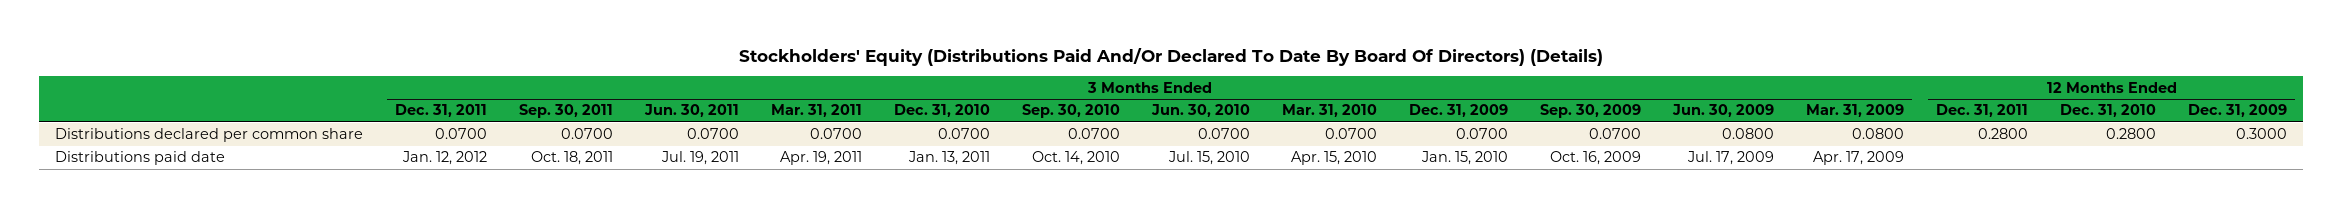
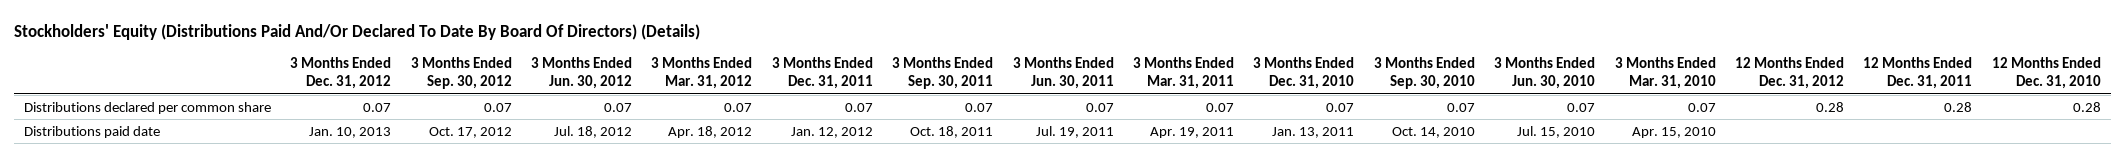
[1409,104,1509,118] Dec. 31, 2009 -> none
[1540,104,1642,119] Sep. 30, 2009 -> none
[1672,104,1775,118] Jun. 30, 2009 -> none
[1806,104,1905,118] Mar. 31, 2009 -> none
[2188,104,2288,118] Dec. 31, 2009 -> none
none -> [290,56,392,90] 3 Months Ended Dec. 31, 2012
none -> [410,56,512,90] 3 Months Ended Sep. 30, 2012
none -> [530,56,632,90] 3 Months Ended Jun. 30, 2012
none -> [651,56,753,90] 3 Months Ended Mar. 31, 2012
none -> [1735,56,1845,90] 12 Months Ended Dec. 31, 2012
[435,128,488,140] 0.0700 -> [844,102,873,112] 0.07
[561,128,614,140] 0.0700 -> [965,102,994,112] 0.07
[687,128,740,140] 0.0700 -> [1085,102,1114,112] 0.07
[810,128,863,140] 0.0700 -> [1206,102,1235,112] 0.07
[938,128,991,140] 0.0700 -> [1326,102,1355,112] 0.07
[1068,128,1121,140] 0.0700 -> [1446,102,1475,112] 0.07
[1198,128,1251,140] 0.0700 -> [1567,102,1596,112] 0.07
[1325,128,1378,140] 0.0700 -> [1687,102,1716,112] 0.07
[1978,128,2029,140] 0.2800 -> [1944,101,1973,112] 0.28
[2106,128,2157,140] 0.2800 -> [2072,101,2101,112] 0.28

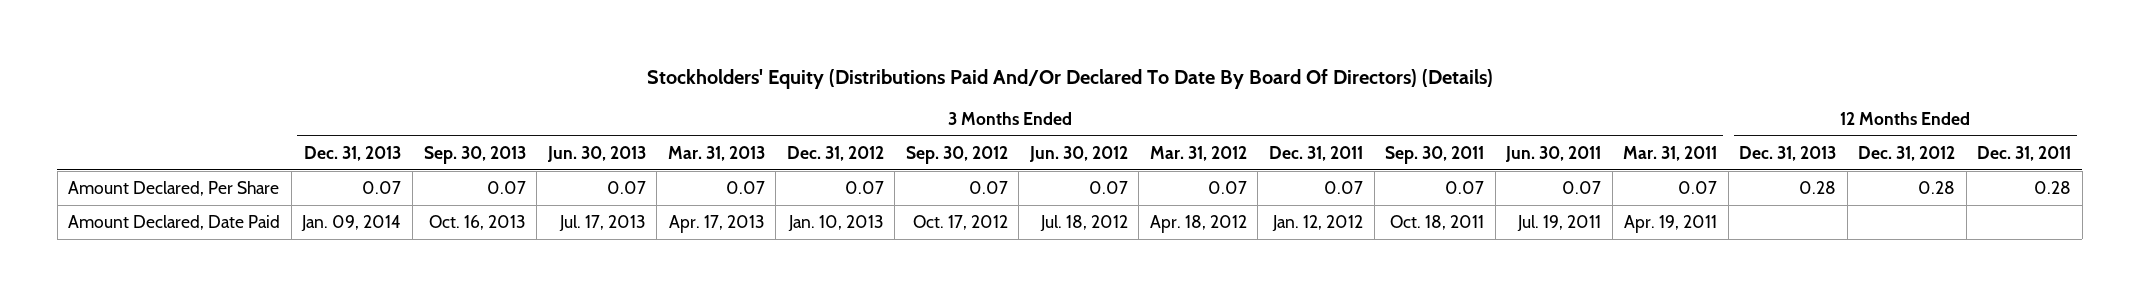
[1253,56,1355,90] 3 Months Ended Dec. 31, 2010 -> none
[1373,56,1475,90] 3 Months Ended Sep. 30, 2010 -> none
[1494,56,1596,90] 3 Months Ended Jun. 30, 2010 -> none
[1614,56,1716,90] 3 Months Ended Mar. 31, 2010 -> none
[1991,56,2101,90] 12 Months Ended Dec. 31, 2010 -> none
none -> [304,145,402,161] Dec. 31, 2013
none -> [423,145,526,164] Sep. 30, 2013
none -> [546,145,646,162] Jun. 30, 2013
none -> [667,145,765,161] Mar. 31, 2013
none -> [1739,145,1837,161] Dec. 31, 2013
[23,101,271,114] Distributions declared per common share -> [68,181,280,197] Amount Declared, Per Share
[23,125,160,138] Distributions paid date -> [68,215,281,231] Amount Declared, Date Paid

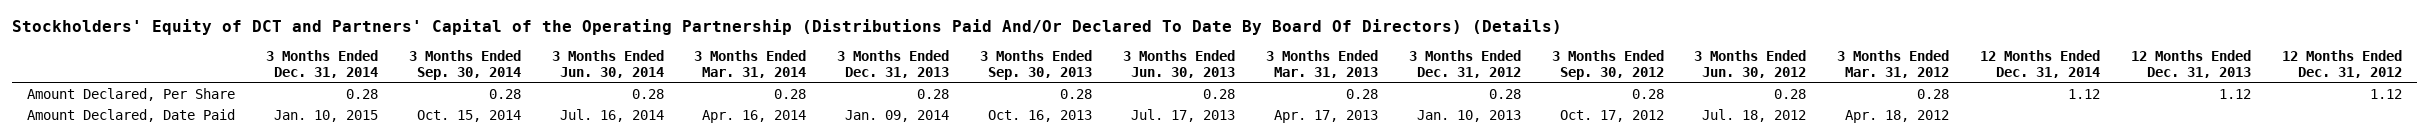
[646,69,1493,90] Stockholders' Equity (Distributions Paid And/Or Declared To Date By Board Of Directors) (Details) -> [11,19,1562,36] Stockholders' Equity of DCT and Partners' Capital of the Operating Partnership (Distributions Paid And/Or Declared To Date By Board Of Directors) (Details)
[1269,145,1364,161] Dec. 31, 2011 -> none
[1385,145,1485,164] Sep. 30, 2011 -> none
[1505,145,1602,162] Jun. 30, 2011 -> none
[1623,145,1718,161] Mar. 31, 2011 -> none
[1977,145,2072,161] Dec. 31, 2011 -> none
none -> [265,50,378,79] 3 Months Ended Dec. 31, 2014
none -> [408,50,521,81] 3 Months Ended Sep. 30, 2014
none -> [551,50,664,79] 3 Months Ended Jun. 30, 2014
none -> [694,50,807,79] 3 Months Ended Mar. 31, 2014
none -> [1980,50,2101,79] 12 Months Ended Dec. 31, 2014
[362,181,402,195] 0.07 -> [917,89,950,100] 0.28
[486,181,526,195] 0.07 -> [1060,89,1093,100] 0.28
[606,181,646,195] 0.07 -> [1202,89,1235,100] 0.28
[725,181,765,195] 0.07 -> [1345,89,1378,100] 0.28
[844,181,884,195] 0.07 -> [1488,89,1521,100] 0.28
[968,181,1008,195] 0.07 -> [1631,89,1664,100] 0.28
[1088,181,1128,195] 0.07 -> [1774,89,1807,100] 0.28
[1207,181,1247,195] 0.07 -> [1917,89,1950,100] 0.28
[1799,181,1837,195] 0.28 -> [2218,89,2251,100] 1.12
[1918,181,1956,195] 0.28 -> [2369,89,2402,100] 1.12

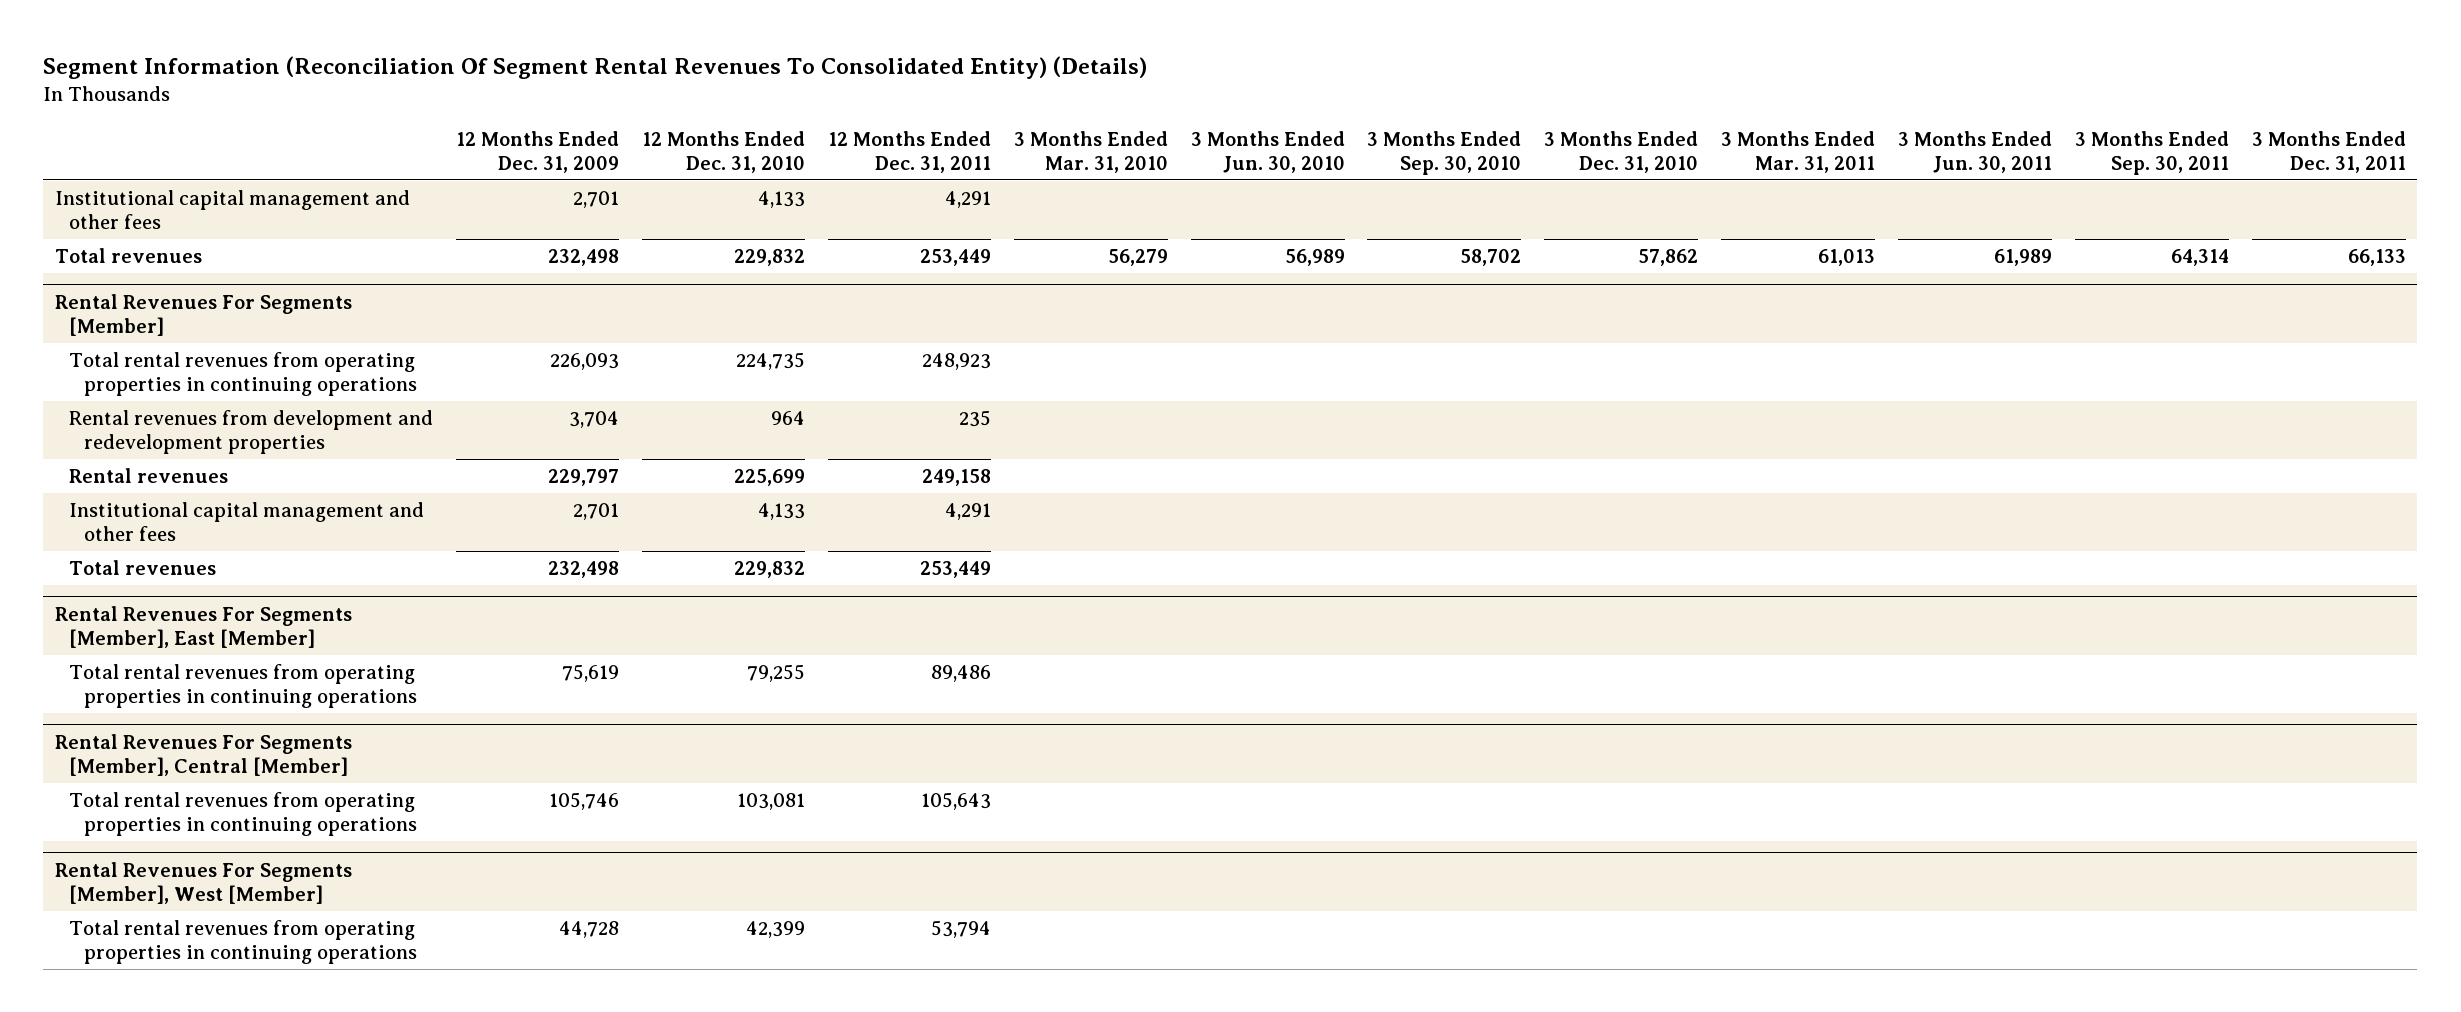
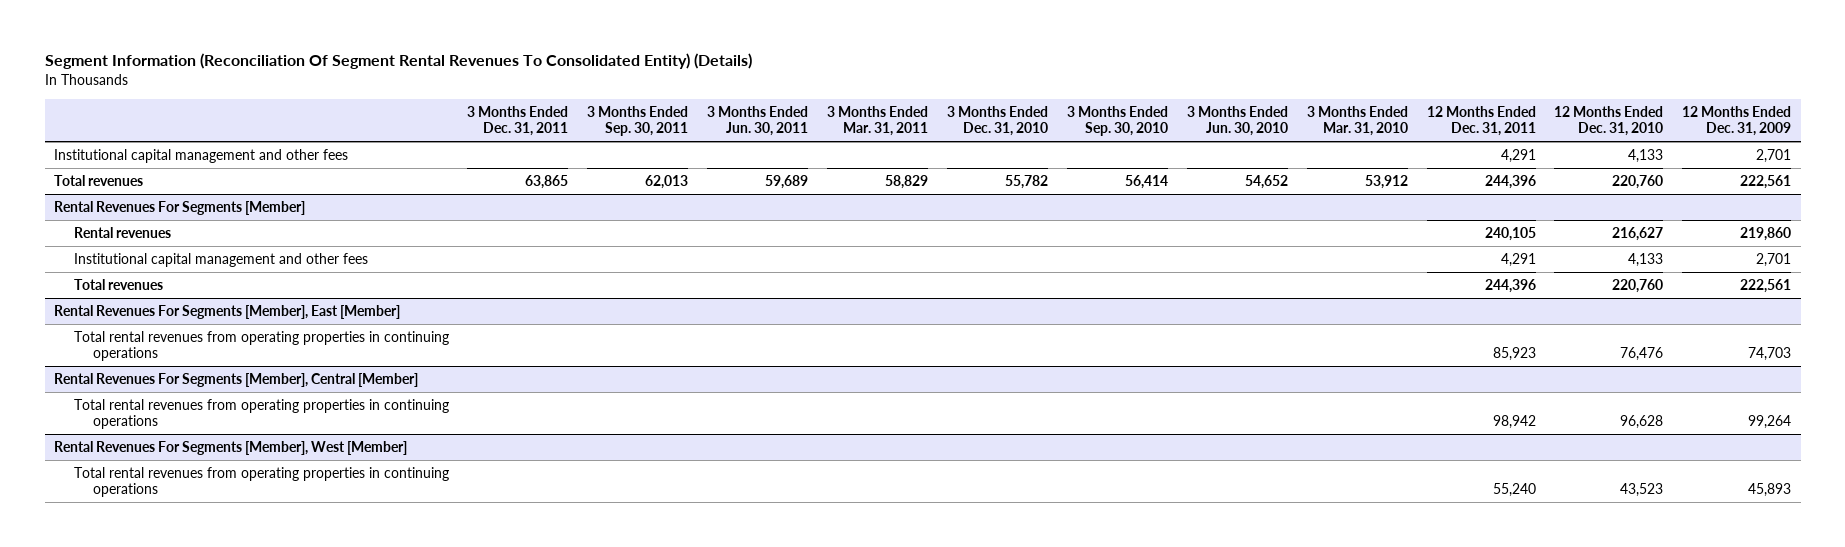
[547,249,619,267] 232,498 -> [1740,174,1792,189] 222,561
[733,249,805,267] 229,832 -> [1612,174,1664,189] 220,760
[919,249,991,267] 253,449 -> [1484,174,1536,189] 244,396
[1107,249,1168,267] 56,279 -> [1364,174,1408,189] 53,912
[1284,249,1345,267] 56,989 -> [1244,174,1288,189] 54,652
[1460,249,1522,267] 58,702 -> [1124,174,1168,189] 56,414
[1638,249,1699,267] 57,862 -> [1004,174,1048,189] 55,782
[1818,249,1876,267] 61,013 -> [885,174,929,189] 58,829
[1994,249,2053,267] 61,989 -> [765,174,809,189] 59,689
[2171,249,2230,267] 64,314 -> [645,174,689,189] 62,013
[2347,249,2406,267] 66,133 -> [525,174,569,189] 63,865
[69,352,417,396] Total rental revenues from operating properties in continuing operations -> none
[69,410,434,454] Rental revenues from development and redevelopment properties -> none
[547,469,619,487] 229,797 -> [1740,226,1792,241] 219,860
[733,469,805,487] 225,699 -> [1612,226,1664,241] 216,627
[921,469,991,487] 249,158 -> [1484,226,1536,241] 240,105
[547,561,619,579] 232,498 -> [1740,278,1792,293] 222,561
[733,561,805,579] 229,832 -> [1612,278,1664,293] 220,760
[919,561,991,579] 253,449 -> [1484,278,1536,293] 244,396
[561,664,619,683] 75,619 -> [1748,347,1792,362] 74,703
[746,664,805,683] 79,255 -> [1620,347,1664,362] 76,476
[930,665,991,683] 89,486 -> [1492,347,1536,362] 85,923
[548,792,619,811] 105,746 -> [1748,415,1792,430] 99,264
[736,793,805,811] 103,081 -> [1620,415,1664,430] 96,628
[920,792,991,811] 105,643 -> [1492,415,1536,430] 98,942
[558,921,619,939] 44,728 -> [1748,483,1792,498] 45,893
[745,921,805,939] 42,399 -> [1620,483,1664,498] 43,523
[930,920,991,939] 53,794 -> [1492,483,1536,498] 55,240

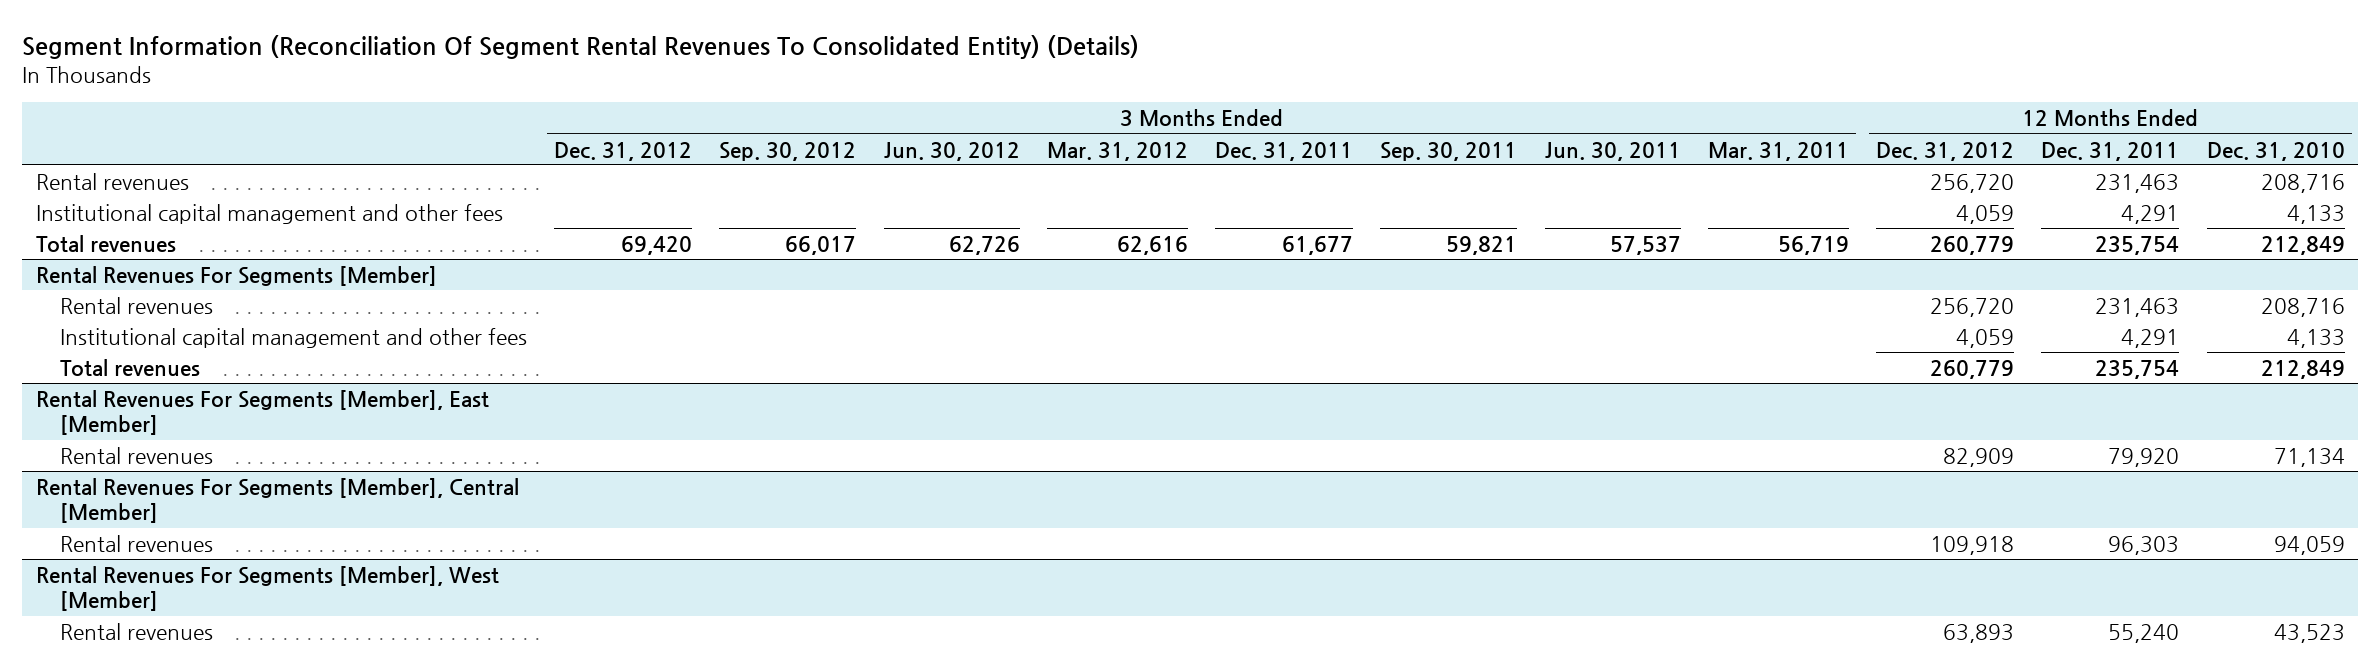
[946,105,1048,137] 3 Months Ended Dec. 31, 2010 -> none
[1066,105,1168,137] 3 Months Ended Sep. 30, 2010 -> none
[1186,105,1288,137] 3 Months Ended Jun. 30, 2010 -> none
[1306,105,1408,137] 3 Months Ended Mar. 31, 2010 -> none
[1682,105,1792,137] 12 Months Ended Dec. 31, 2009 -> none
none -> [554,141,693,161] Dec. 31, 2012
none -> [719,141,857,161] Sep. 30, 2012
none -> [883,141,1020,161] Jun. 30, 2012
none -> [1046,141,1188,161] Mar. 31, 2012
none -> [1876,141,2015,161] Dec. 31, 2012
none -> [35,172,189,190] Rental revenues
[525,174,569,189] 63,865 -> [1282,235,1354,255] 61,677
[645,174,689,189] 62,013 -> [1446,235,1518,255] 59,821
[765,174,809,189] 59,689 -> [1609,235,1681,255] 57,537
[885,174,929,189] 58,829 -> [1777,235,1849,255] 56,719
[1484,174,1536,189] 244,396 -> [2095,235,2180,255] 235,754
[1612,174,1664,189] 220,760 -> [2260,235,2345,255] 212,849
[1484,226,1536,241] 240,105 -> [2095,297,2180,317] 231,463
[1612,226,1664,241] 216,627 -> [2260,297,2345,317] 208,716
[1484,278,1536,293] 244,396 -> [2095,359,2180,379] 235,754
[1612,278,1664,293] 220,760 -> [2260,359,2345,379] 212,849
[73,330,449,362] Total rental revenues from operating properties in continuing operations -> none
none -> [59,446,213,464] Rental revenues
[73,398,449,430] Total rental revenues from operating properties in continuing operations -> none
none -> [59,534,213,552] Rental revenues
[73,466,449,498] Total rental revenues from operating properties in continuing operations -> [59,622,213,640] Rental revenues

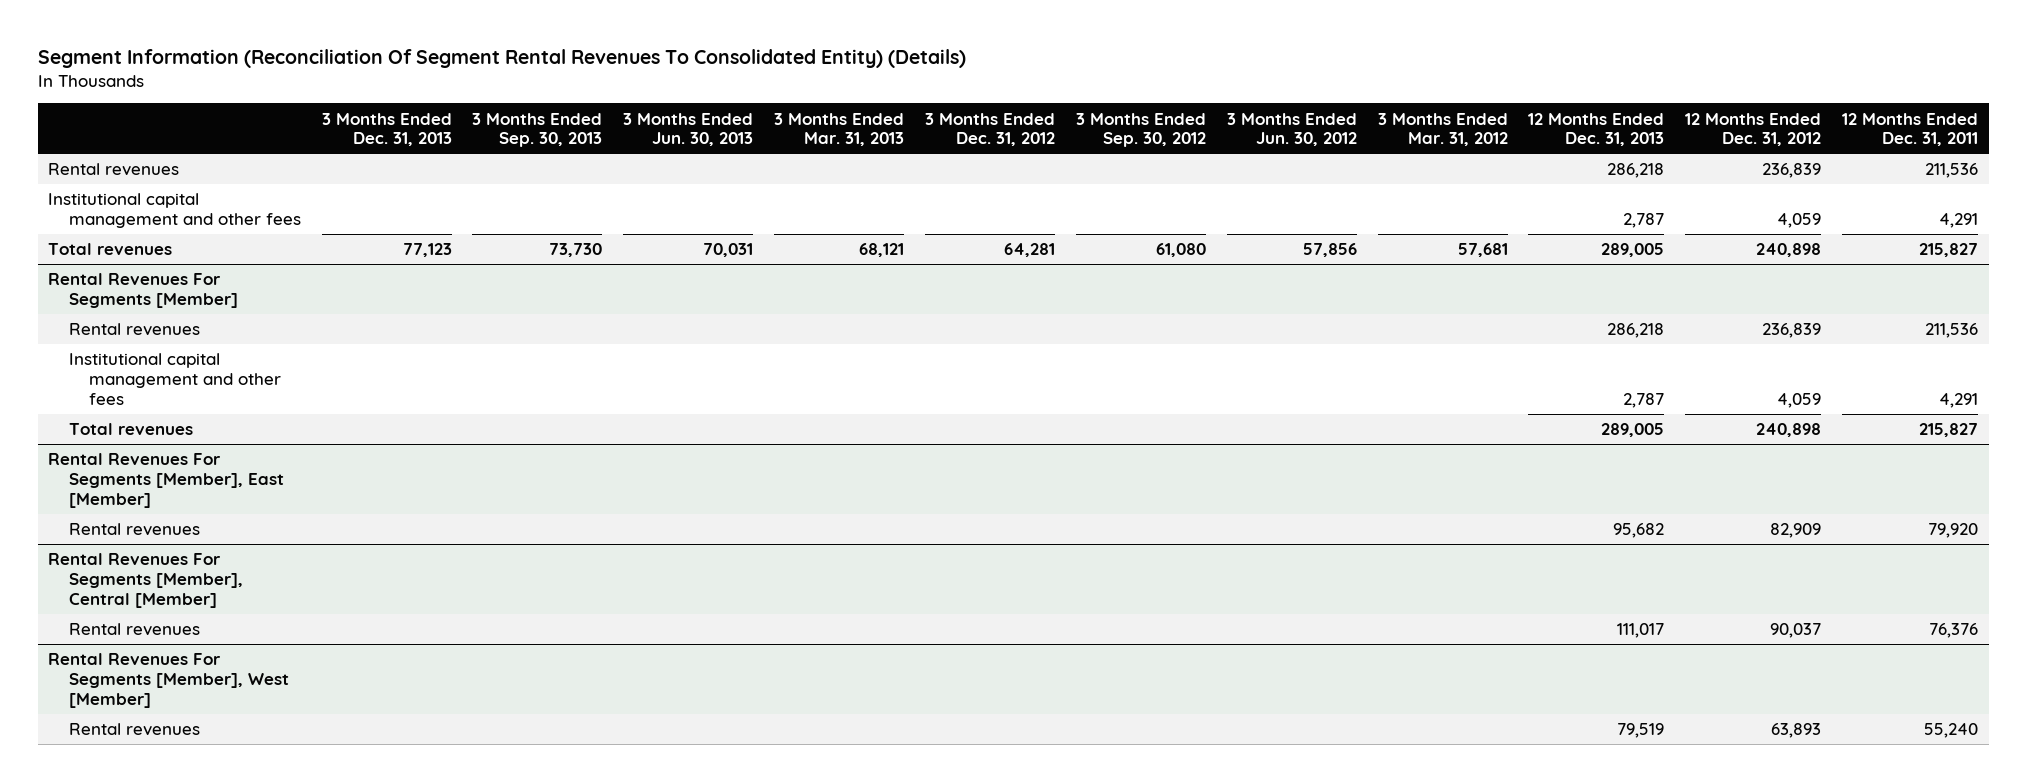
[1215,141,1354,161] Dec. 31, 2011 -> none
[1380,141,1518,161] Sep. 30, 2011 -> none
[1544,141,1681,161] Jun. 30, 2011 -> none
[1707,141,1849,161] Mar. 31, 2011 -> none
[2206,141,2345,161] Dec. 31, 2010 -> none
none -> [321,112,452,147] 3 Months Ended Dec. 31, 2013
none -> [472,112,603,148] 3 Months Ended Sep. 30, 2013
none -> [623,112,754,147] 3 Months Ended Jun. 30, 2013
none -> [774,112,905,147] 3 Months Ended Mar. 31, 2013
none -> [1528,112,1665,147] 12 Months Ended Dec. 31, 2013
[1930,173,2015,193] 256,720 -> [1762,163,1822,179] 236,839
[2095,173,2180,193] 231,463 -> [1925,163,1979,179] 211,536
[621,235,693,255] 69,420 -> [1004,243,1056,258] 64,281
[785,235,857,255] 66,017 -> [1155,243,1206,258] 61,080
[948,235,1020,255] 62,726 -> [1302,243,1357,258] 57,856
[1116,235,1188,255] 62,616 -> [1457,243,1508,258] 57,681
[1930,235,2015,255] 260,779 -> [1756,243,1822,258] 240,898
[2095,235,2180,255] 235,754 -> [1919,243,1979,258] 215,827
[1930,297,2015,317] 256,720 -> [1762,323,1822,339] 236,839
[2095,297,2180,317] 231,463 -> [1925,323,1979,339] 211,536
[1930,359,2015,379] 260,779 -> [1756,423,1822,438] 240,898
[2095,359,2180,379] 235,754 -> [1919,423,1979,438] 215,827
[1930,535,2015,555] 109,918 -> [1770,623,1822,639] 90,037
[2108,535,2180,555] 96,303 -> [1929,623,1979,639] 76,376

